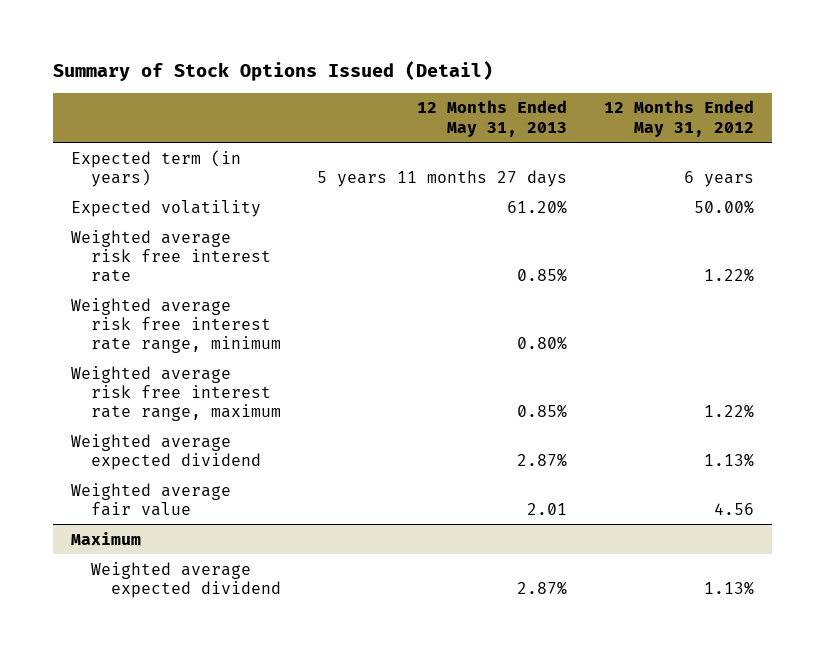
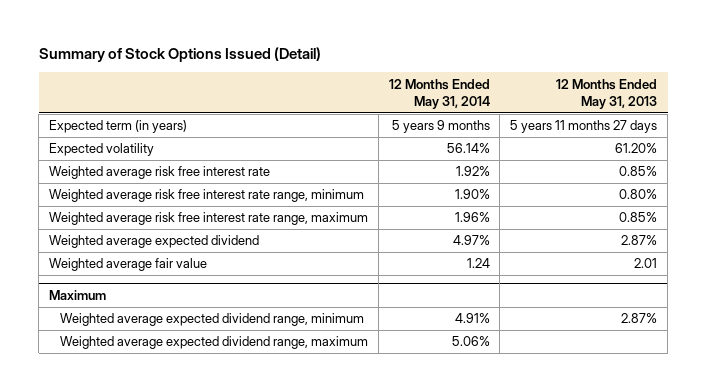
[604,100,755,137] 12 Months Ended May 31, 2012 -> none
none -> [388,78,490,109] 12 Months Ended May 31, 2014
[90,561,281,598] Weighted average expected dividend -> [59,313,364,327] Weighted average expected dividend range, minimum
none -> [59,336,368,350] Weighted average expected dividend range, maximum

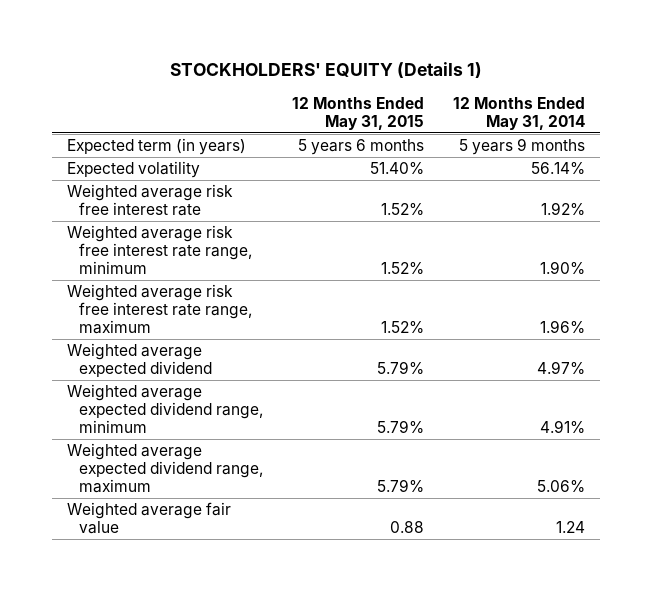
[38,47,321,63] Summary of Stock Options Issued (Detail) -> [170,62,483,79] STOCKHOLDERS' EQUITY (Details 1)
[556,78,658,109] 12 Months Ended May 31, 2013 -> none
none -> [291,96,424,130] 12 Months Ended May 31, 2015
[49,289,107,300] Maximum -> none
[49,258,208,272] Weighted average fair value -> [66,502,231,535] Weighted average fair value

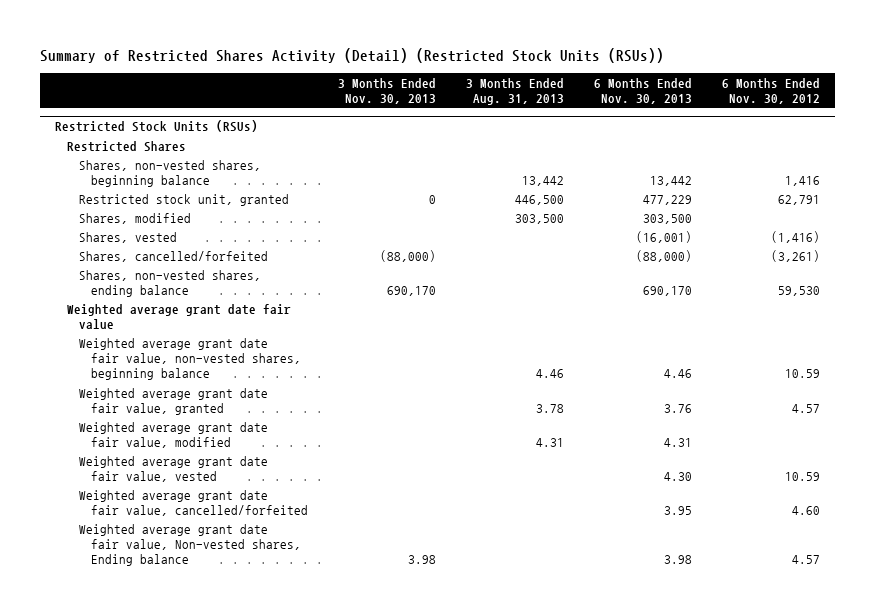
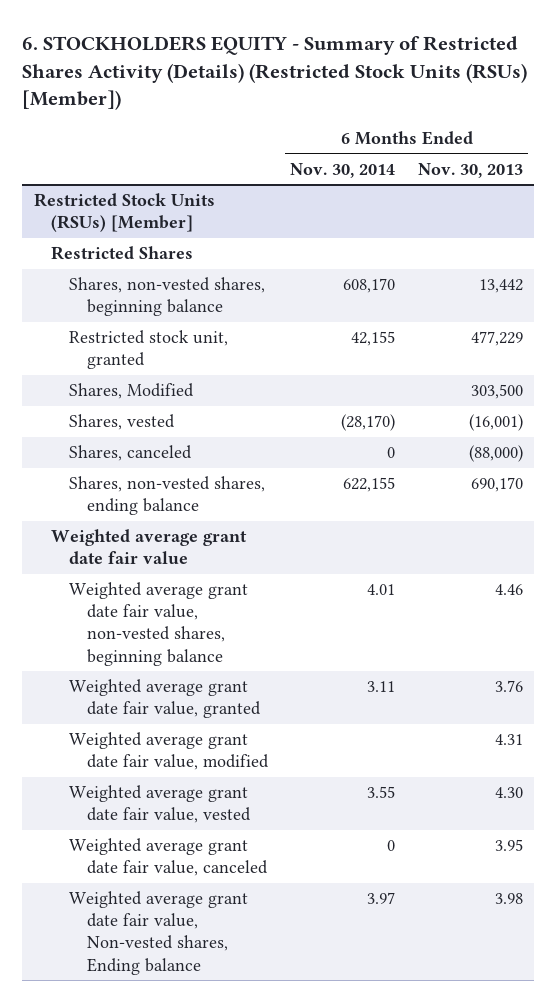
[40,48,665,64] Summary of Restricted Shares Activity (Detail) (Restricted Stock Units (RSUs)) -> [22,35,528,111] 6. STOCKHOLDERS EQUITY - Summary of Restricted Shares Activity (Details) (Restricted Stock Units (RSUs) [Member])
[337,77,436,105] 3 Months Ended Nov. 30, 2013 -> none
[465,77,564,106] 3 Months Ended Aug. 31, 2013 -> none
[721,77,820,105] 6 Months Ended Nov. 30, 2012 -> none
none -> [290,162,396,178] Nov. 30, 2014
[55,120,259,133] Restricted Stock Units (RSUs) -> [33,193,215,233] Restricted Stock Units (RSUs) [Member]
[79,212,192,224] Shares, modified -> [69,383,195,400] Shares, Modified
[79,250,269,262] Shares, cancelled/forfeited -> [69,445,193,462] Shares, canceled
[79,489,309,516] Weighted average grant date fair value, cancelled/forfeited -> [69,838,268,877] Weighted average grant date fair value, canceled

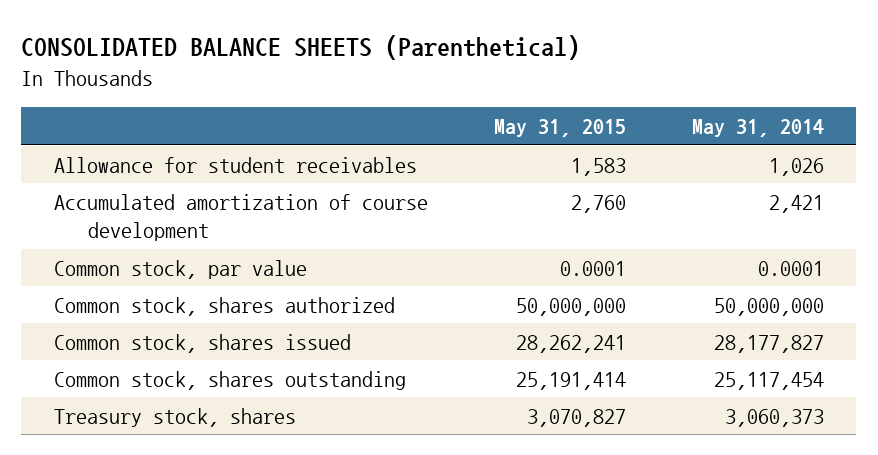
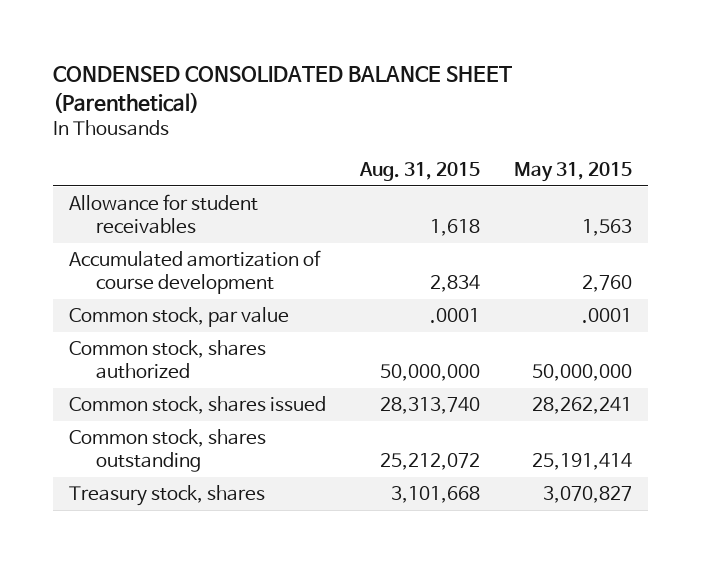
[21,35,581,61] CONSOLIDATED BALANCE SHEETS (Parenthetical) -> [52,66,512,113] CONDENSED CONSOLIDATED BALANCE SHEET (Parenthetical)
[691,119,824,138] May 31, 2014 -> none
none -> [359,162,481,182] Aug. 31, 2015
[570,157,626,176] 1,583 -> [581,219,632,237] 1,563
[559,260,626,276] 0.0001 -> [581,308,632,324] .0001

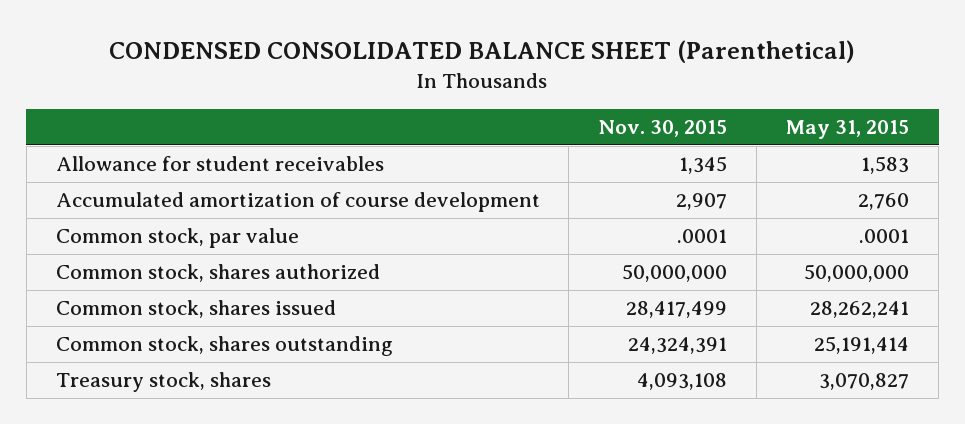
[359,162,481,182] Aug. 31, 2015 -> none
none -> [598,120,728,138] Nov. 30, 2015
[581,219,632,237] 1,563 -> [861,156,910,175] 1,583

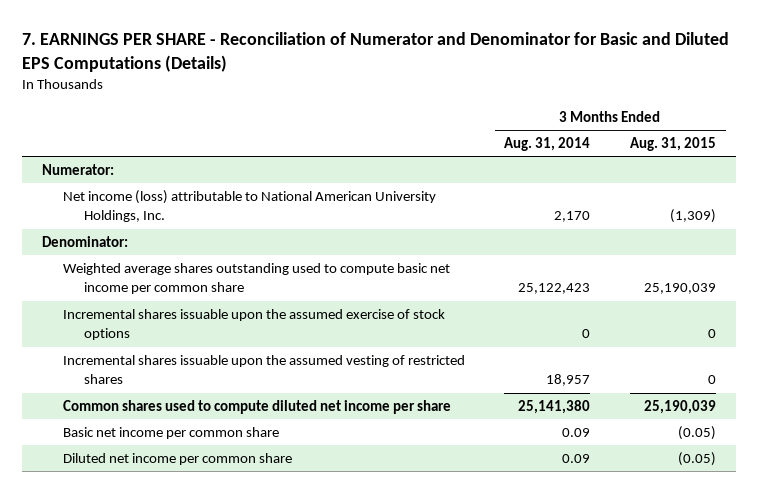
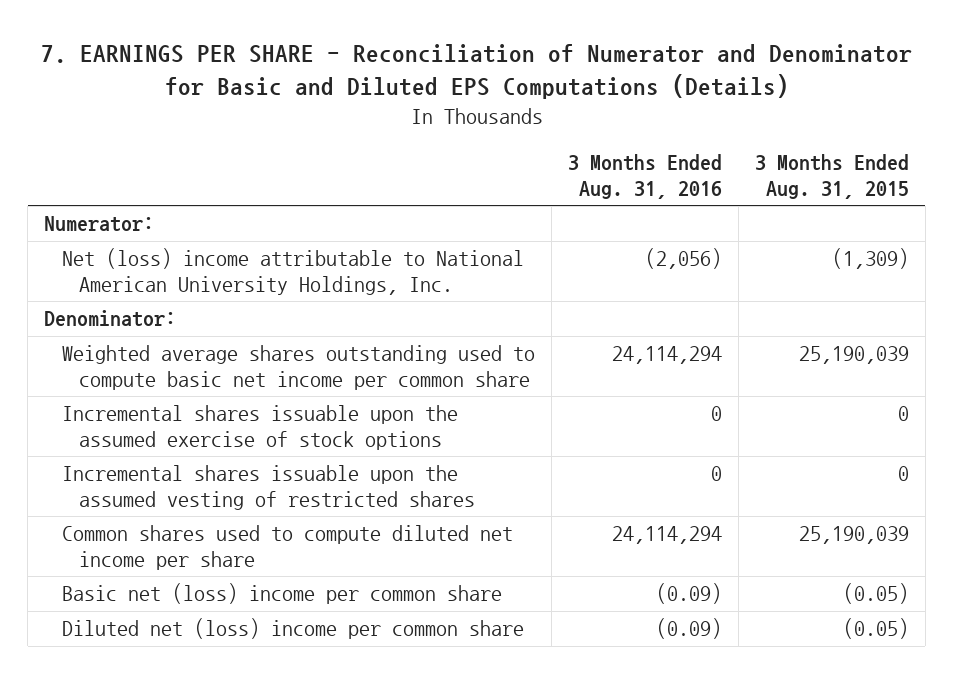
[504,137,591,152] Aug. 31, 2014 -> none
none -> [567,154,722,199] 3 Months Ended Aug. 31, 2016
[62,189,436,223] Net income (loss) attributable to National American University Holdings, Inc. -> [61,248,524,296] Net (loss) income attributable to National American University Holdings, Inc.
[62,426,279,439] Basic net income per common share -> [61,583,502,605] Basic net (loss) income per common share
[62,452,292,465] Diluted net income per common share -> [61,618,524,640] Diluted net (loss) income per common share

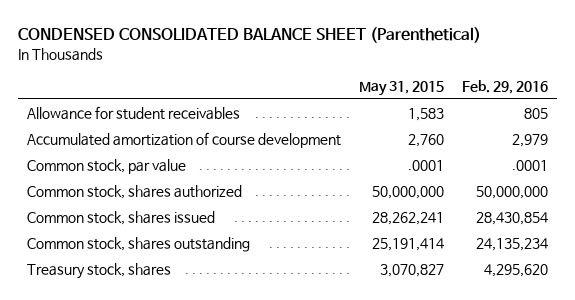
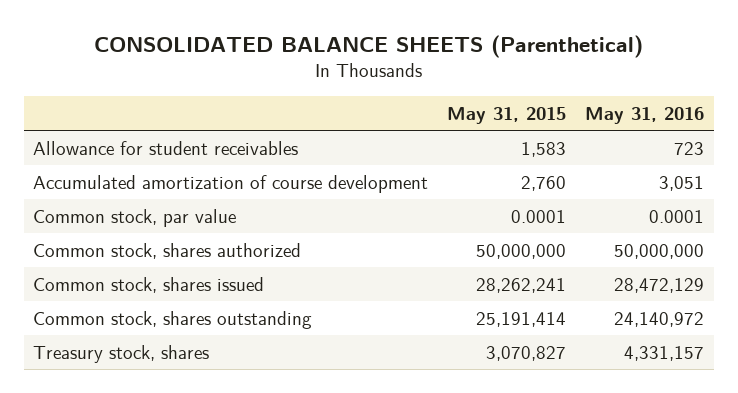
[17,26,481,43] CONDENSED CONSOLIDATED BALANCE SHEET (Parenthetical) -> [93,35,643,59] CONSOLIDATED BALANCE SHEETS (Parenthetical)
[462,79,549,94] Feb. 29, 2016 -> none
none -> [585,106,705,124] May 31, 2016
[407,160,444,172] .0001 -> [511,209,567,223] 0.0001

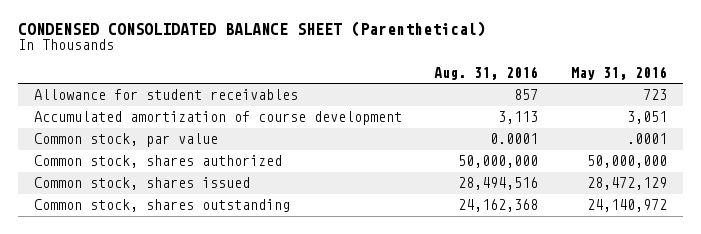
[93,35,643,59] CONSOLIDATED BALANCE SHEETS (Parenthetical) -> [17,21,486,38] CONDENSED CONSOLIDATED BALANCE SHEET (Parenthetical)
[447,106,567,124] May 31, 2015 -> none
none -> [434,65,539,80] Aug. 31, 2016
[649,209,705,223] 0.0001 -> [626,133,667,145] .0001
[33,344,210,363] Treasury stock, shares -> none

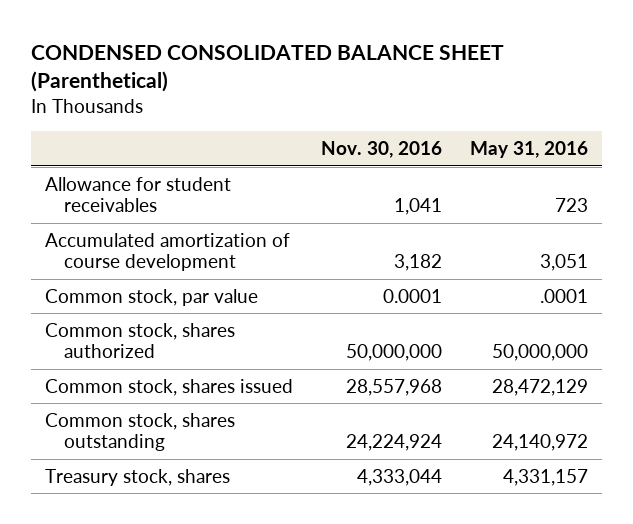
[434,65,539,80] Aug. 31, 2016 -> none
none -> [321,141,443,159] Nov. 30, 2016
none -> [45,468,231,486] Treasury stock, shares

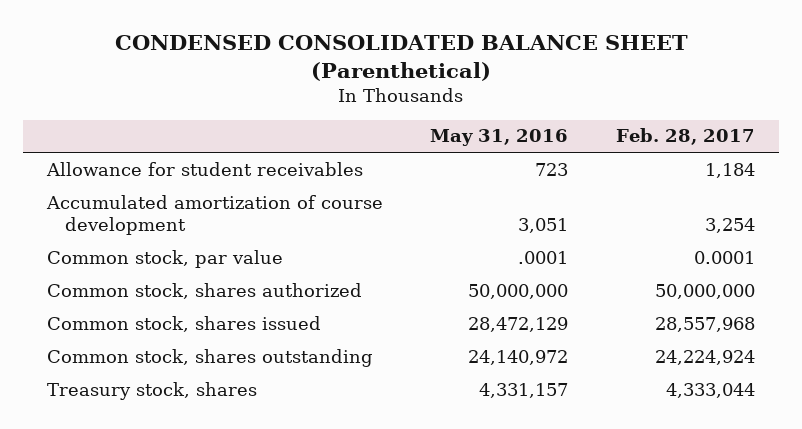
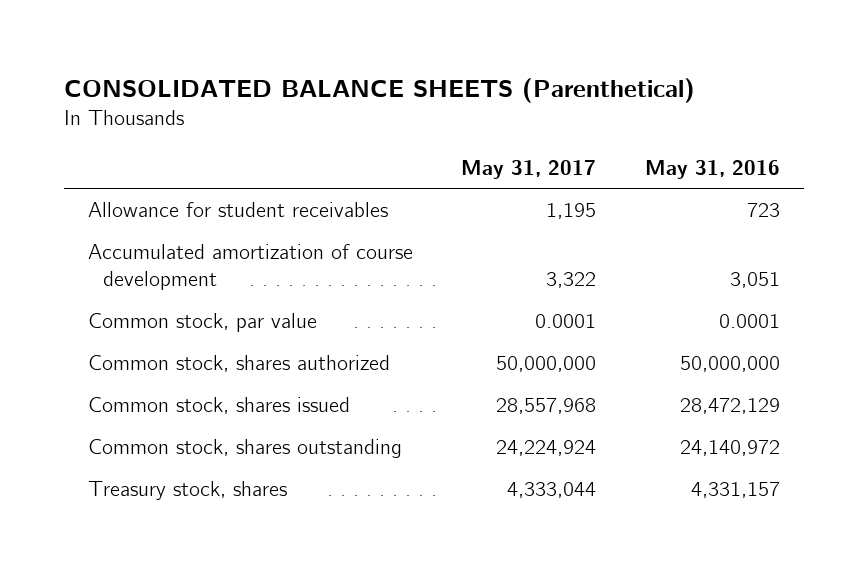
[114,35,688,81] CONDENSED CONSOLIDATED BALANCE SHEET (Parenthetical) -> [63,77,695,103] CONSOLIDATED BALANCE SHEETS (Parenthetical)
[616,128,756,146] Feb. 28, 2017 -> none
none -> [461,159,597,179] May 31, 2017
[518,250,569,264] .0001 -> [718,314,780,329] 0.0001

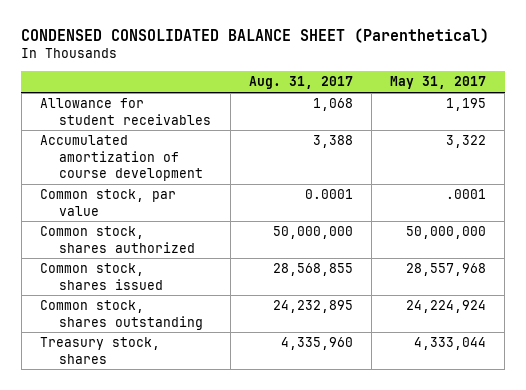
[63,77,695,103] CONSOLIDATED BALANCE SHEETS (Parenthetical) -> [21,28,490,44] CONDENSED CONSOLIDATED BALANCE SHEET (Parenthetical)
[644,159,780,179] May 31, 2016 -> none
none -> [248,76,353,90] Aug. 31, 2017
[535,314,597,329] 0.0001 -> [445,189,486,200] .0001

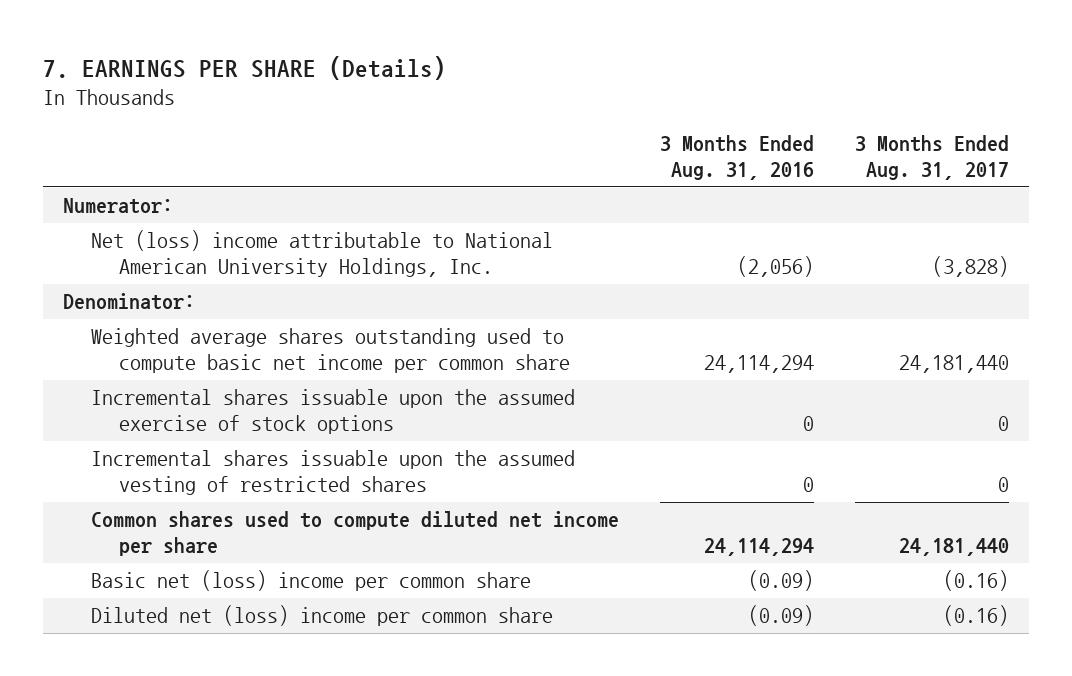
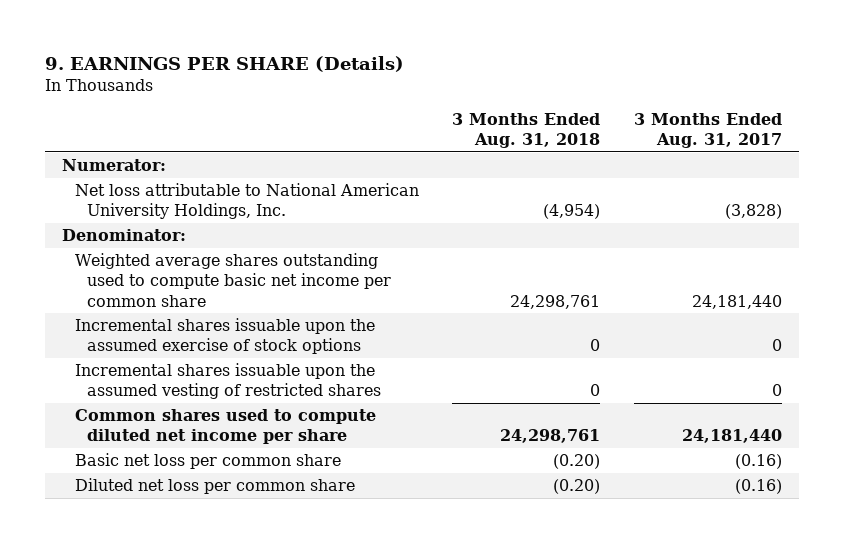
[42,55,446,80] 7. EARNINGS PER SHARE (Details) -> [44,55,404,72] 9. EARNINGS PER SHARE (Details)
[659,135,814,180] 3 Months Ended Aug. 31, 2016 -> none
none -> [452,112,601,149] 3 Months Ended Aug. 31, 2018
[91,230,554,278] Net (loss) income attributable to National American University Holdings, Inc. -> [74,183,419,220] Net loss attributable to National American University Holdings, Inc.
[91,570,532,592] Basic net (loss) income per common share -> [74,453,341,470] Basic net loss per common share
[91,605,554,627] Diluted net (loss) income per common share -> [74,478,355,495] Diluted net loss per common share

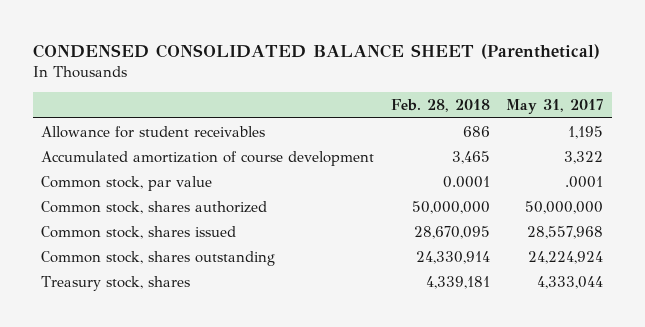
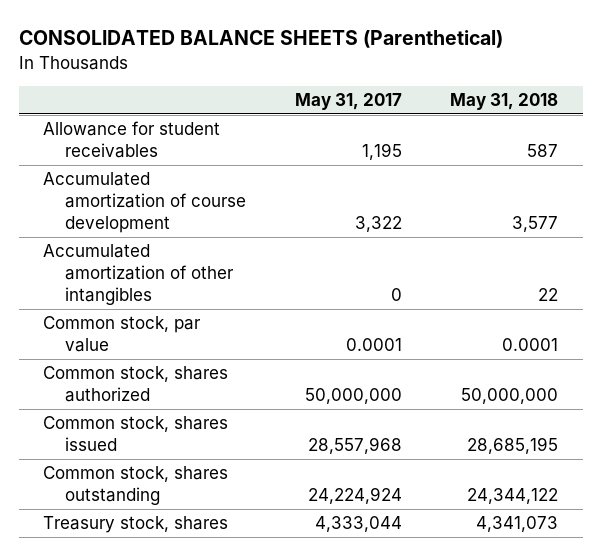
[33,43,601,59] CONDENSED CONSOLIDATED BALANCE SHEET (Parenthetical) -> [18,30,503,49] CONSOLIDATED BALANCE SHEETS (Parenthetical)
[390,99,490,113] Feb. 28, 2018 -> none
none -> [450,92,559,110] May 31, 2018
none -> [43,244,235,306] Accumulated amortization of other intangibles
[565,175,604,188] .0001 -> [345,338,402,352] 0.0001

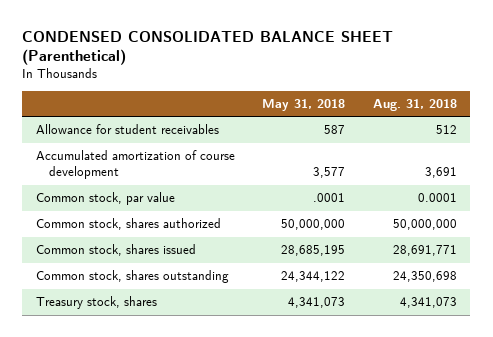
[18,30,503,49] CONSOLIDATED BALANCE SHEETS (Parenthetical) -> [22,30,394,66] CONDENSED CONSOLIDATED BALANCE SHEET (Parenthetical)
[294,92,402,110] May 31, 2017 -> none
none -> [372,98,457,111] Aug. 31, 2018
[43,244,235,306] Accumulated amortization of other intangibles -> none
[502,338,559,352] 0.0001 -> [313,193,346,203] .0001

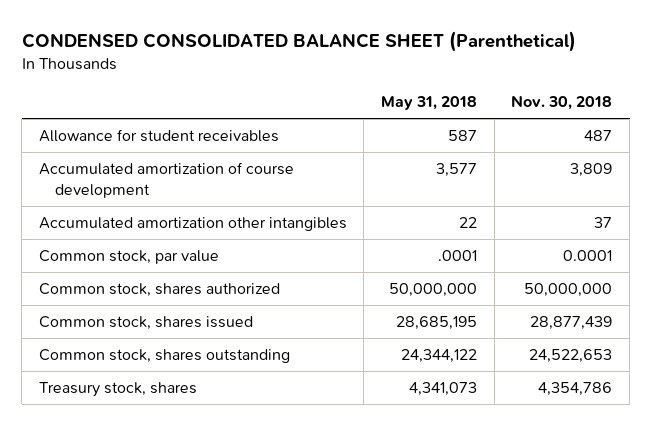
[372,98,457,111] Aug. 31, 2018 -> none
none -> [511,95,613,111] Nov. 30, 2018
none -> [38,217,347,232] Accumulated amortization other intangibles

